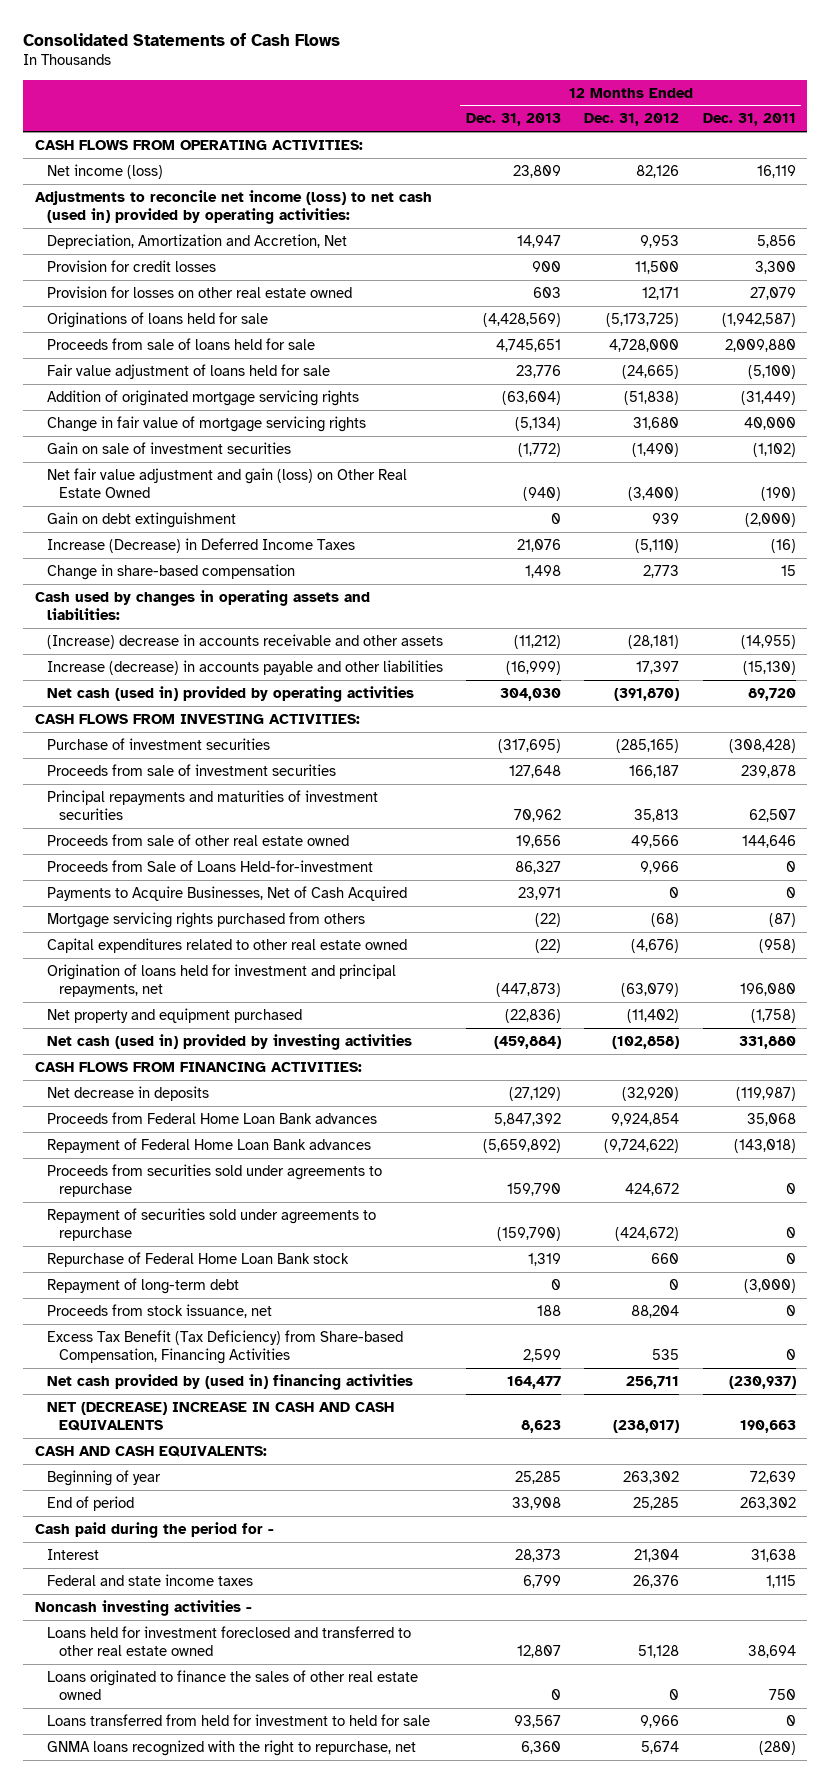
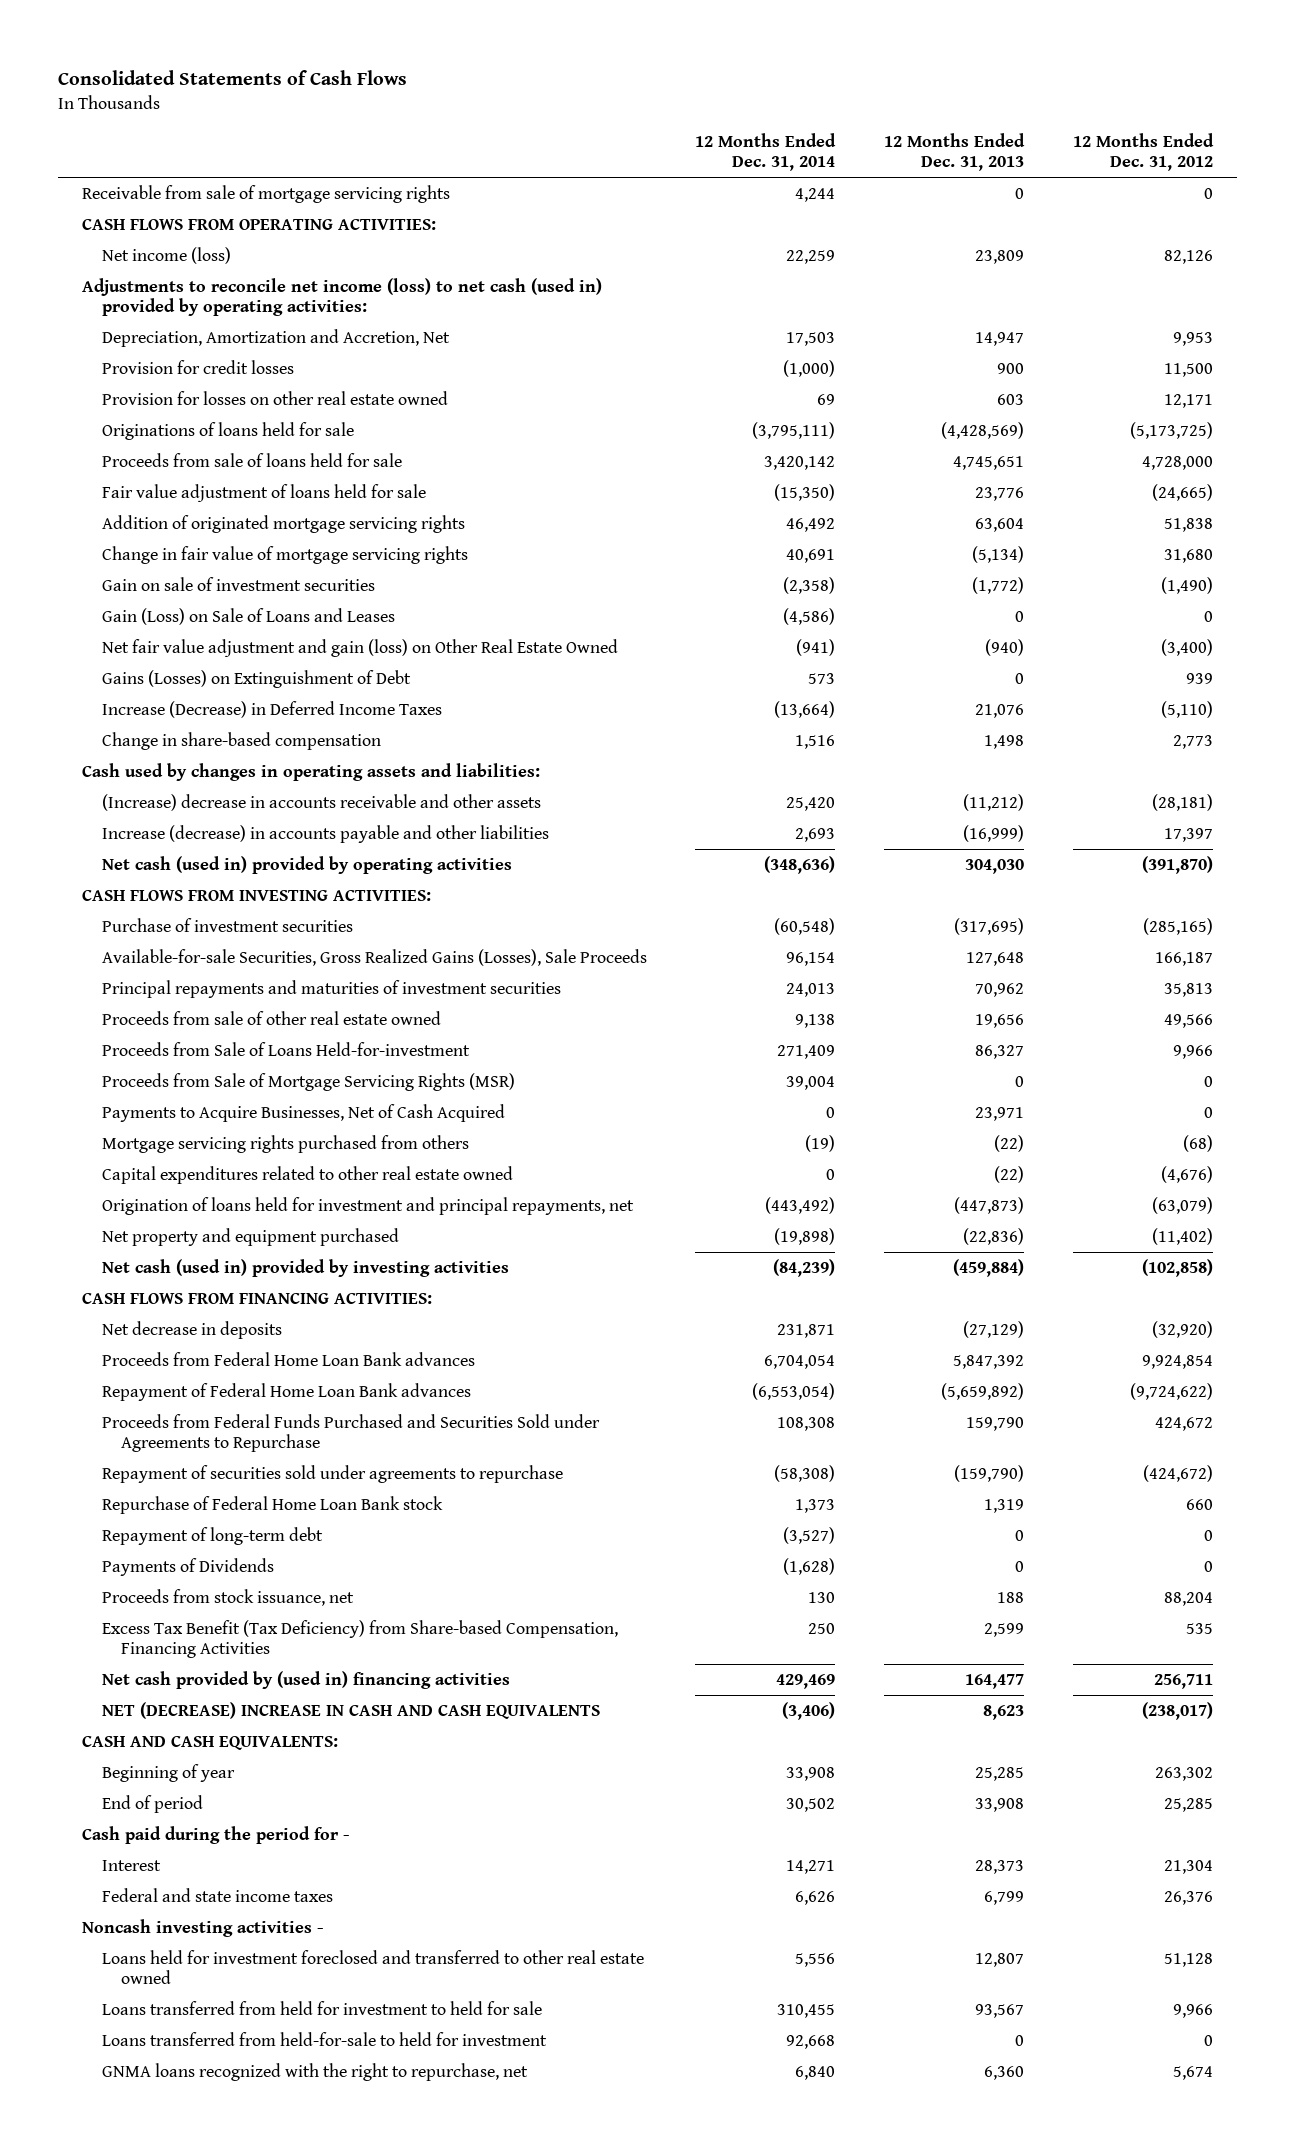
[702,113,796,127] Dec. 31, 2011 -> none
none -> [695,132,837,172] 12 Months Ended Dec. 31, 2014
none -> [82,184,451,203] Receivable from sale of mortgage servicing rights
[501,390,561,405] (63,604) -> [975,517,1025,532] 63,604
[624,390,680,405] (51,838) -> [1163,517,1213,532] 51,838
none -> [101,607,395,625] Gain (Loss) on Sale of Loans and Leases
[46,511,236,528] Gain on debt extinguishment -> [101,669,411,688] Gains (Losses) on Extinguishment of Debt
[46,763,336,776] Proceeds from sale of investment securities -> [101,948,647,966] Available-for-sale Securities, Gross Realized Gains (Losses), Sale Proceeds
none -> [101,1072,515,1091] Proceeds from Sale of Mortgage Servicing Rights (MSR)
[46,1163,382,1197] Proceeds from securities sold under agreements to repurchase -> [101,1413,600,1453] Proceeds from Federal Funds Purchased and Securities Sold under Agreements to Repurchase
none -> [101,1557,274,1576] Payments of Dividends
[46,1669,418,1700] Loans originated to finance the sales of other real estate owned -> none
none -> [101,2031,547,2046] Loans transferred from held-for-sale to held for investment

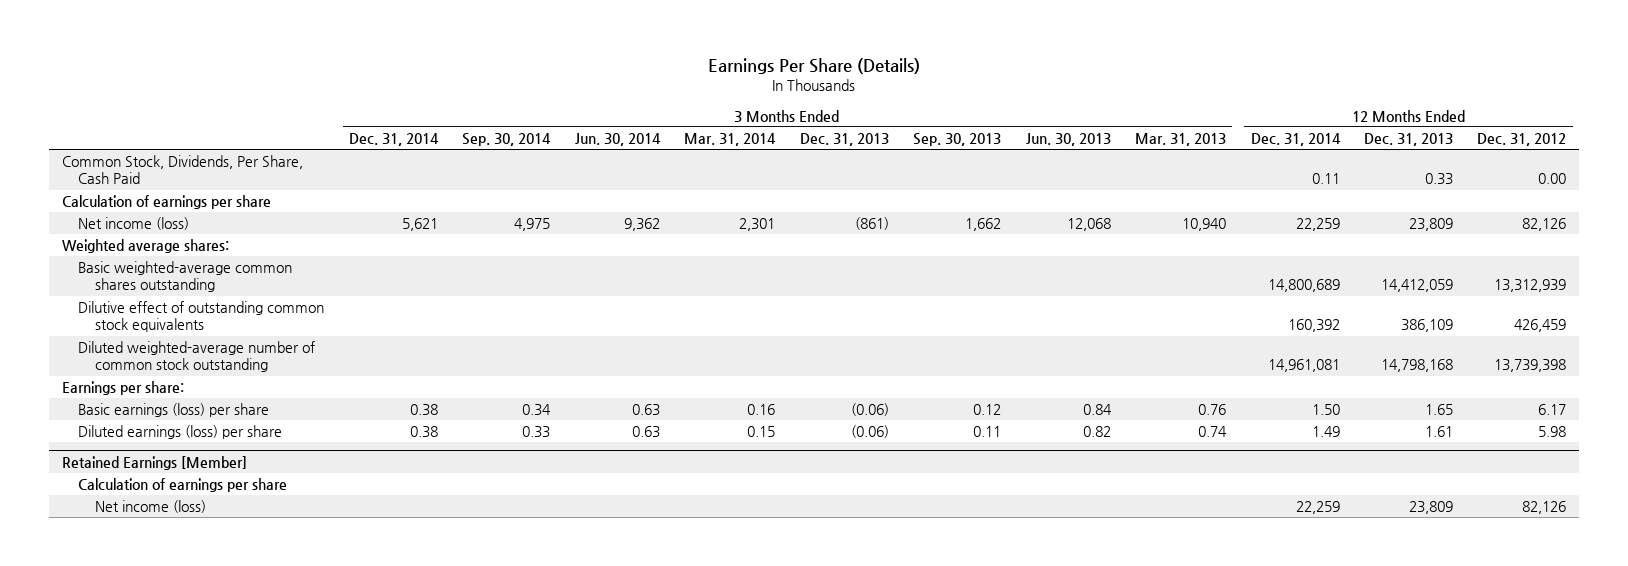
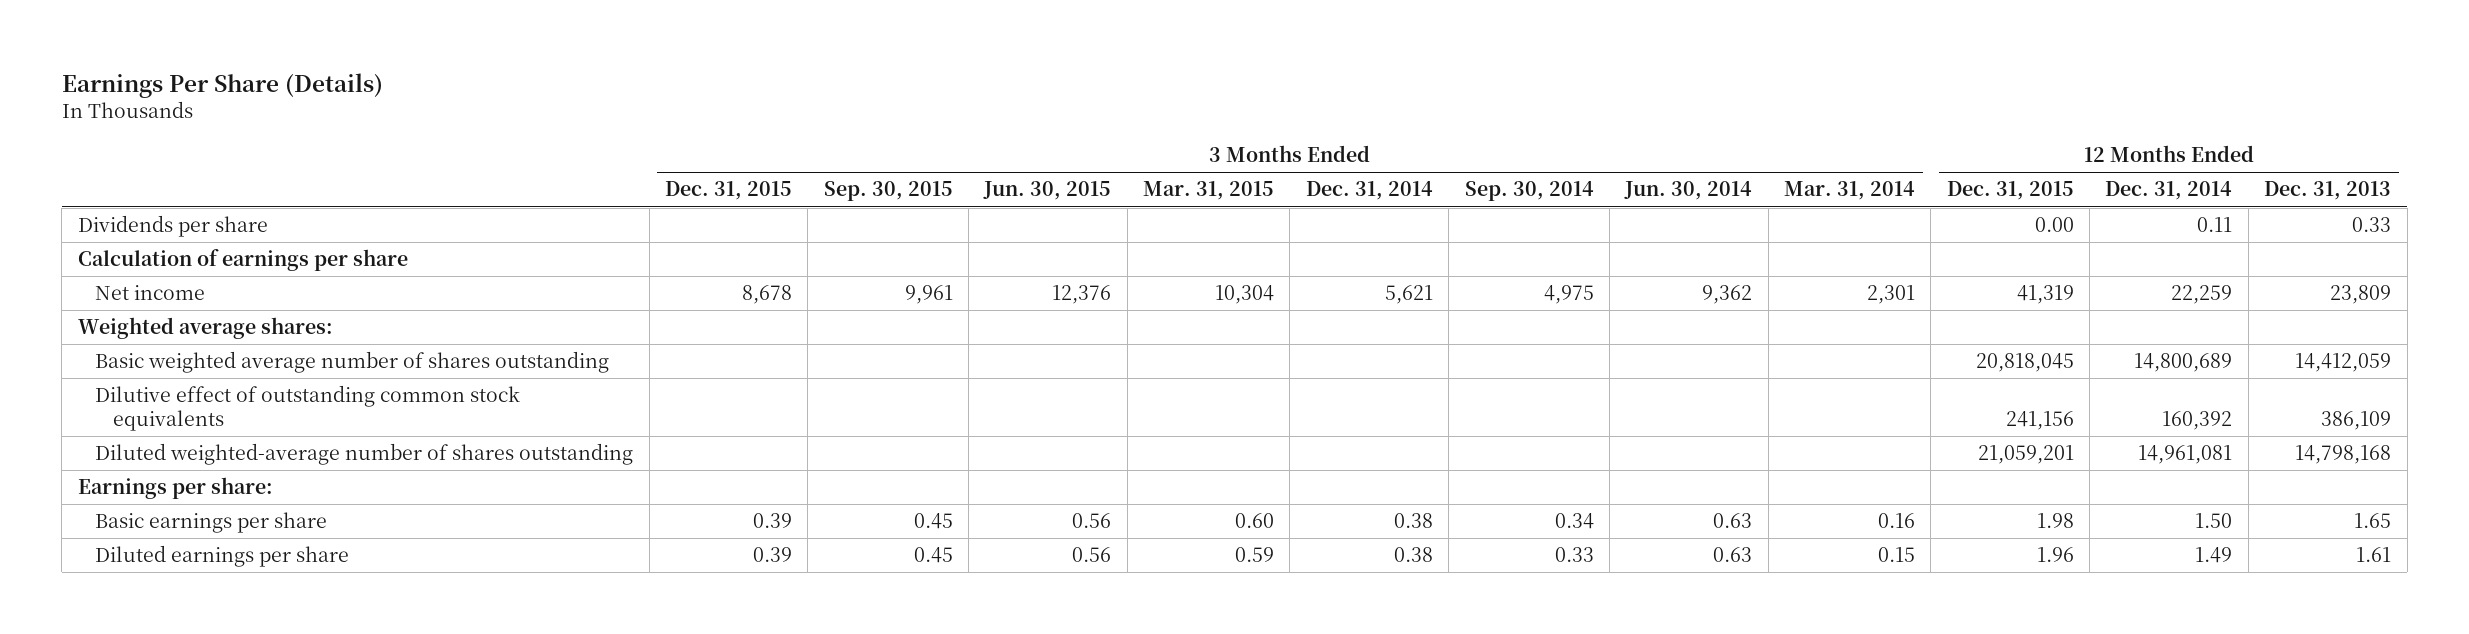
[799,133,889,147] Dec. 31, 2013 -> none
[913,133,1002,147] Sep. 30, 2013 -> none
[1025,133,1111,147] Jun. 30, 2013 -> none
[1135,133,1227,147] Mar. 31, 2013 -> none
[1477,133,1567,147] Dec. 31, 2012 -> none
none -> [664,181,792,201] Dec. 31, 2015
none -> [823,181,953,202] Sep. 30, 2015
none -> [983,181,1112,201] Jun. 30, 2015
none -> [1143,181,1275,201] Mar. 31, 2015
none -> [1946,181,2074,201] Dec. 31, 2015
[61,155,303,185] Common Stock, Dividends, Per Share, Cash Paid -> [77,215,268,238] Dividends per share
[78,217,190,231] Net income (loss) -> [95,285,206,301] Net income
[78,261,293,293] Basic weighted-average common shares outstanding -> [95,351,610,374] Basic weighted average number of shares outstanding
[78,341,316,373] Diluted weighted-average number of common stock outstanding -> [95,443,634,466] Diluted weighted-average number of shares outstanding
[61,455,247,470] Retained Earnings [Member] -> none
[78,478,288,493] Calculation of earnings per share -> none
[94,500,206,514] Net income (loss) -> none
[78,403,270,418] Basic earnings (loss) per share -> [95,512,328,534] Basic earnings per share
[78,425,283,440] Diluted earnings (loss) per share -> [95,545,350,568] Diluted earnings per share

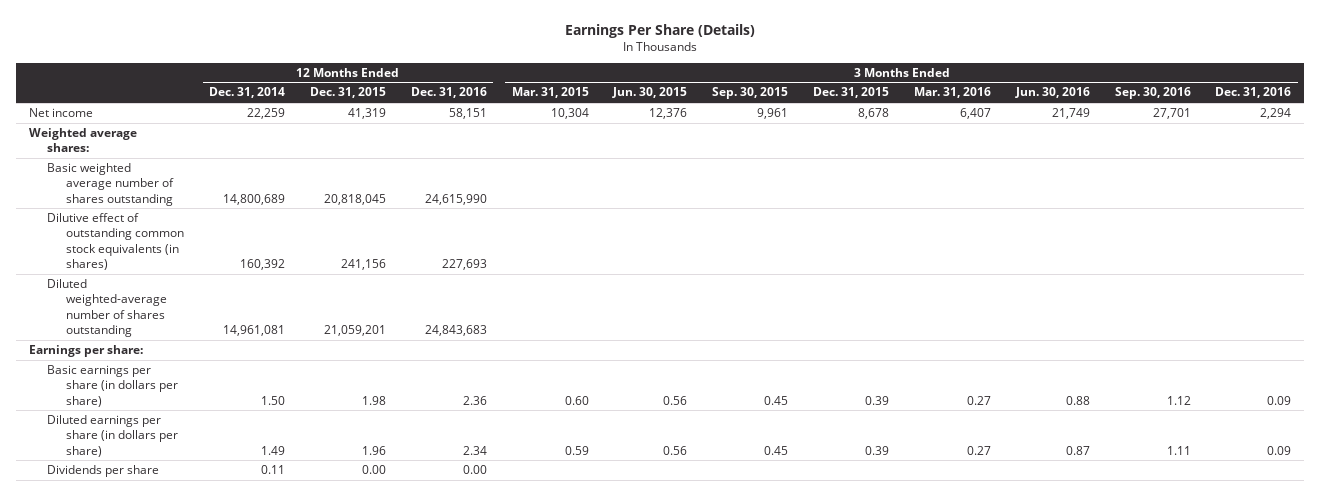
[1305,181,1433,201] Dec. 31, 2014 -> none
[1464,181,1594,202] Sep. 30, 2014 -> none
[1624,181,1753,201] Jun. 30, 2014 -> none
[1783,181,1915,201] Mar. 31, 2014 -> none
[2264,181,2392,201] Dec. 31, 2013 -> none
none -> [410,87,487,99] Dec. 31, 2016
none -> [913,87,991,99] Mar. 31, 2016
none -> [1014,87,1090,99] Jun. 30, 2016
none -> [1114,87,1191,100] Sep. 30, 2016
none -> [1215,87,1292,99] Dec. 31, 2016
[77,249,408,272] Calculation of earnings per share -> none
[95,385,521,432] Dilutive effect of outstanding common stock equivalents -> [47,213,185,271] Dilutive effect of outstanding common stock equivalents (in shares)
[95,512,328,534] Basic earnings per share -> [47,365,179,407] Basic earnings per share (in dollars per share)
[95,545,350,568] Diluted earnings per share -> [47,415,179,457] Diluted earnings per share (in dollars per share)
[77,215,268,238] Dividends per share -> [47,465,160,478] Dividends per share

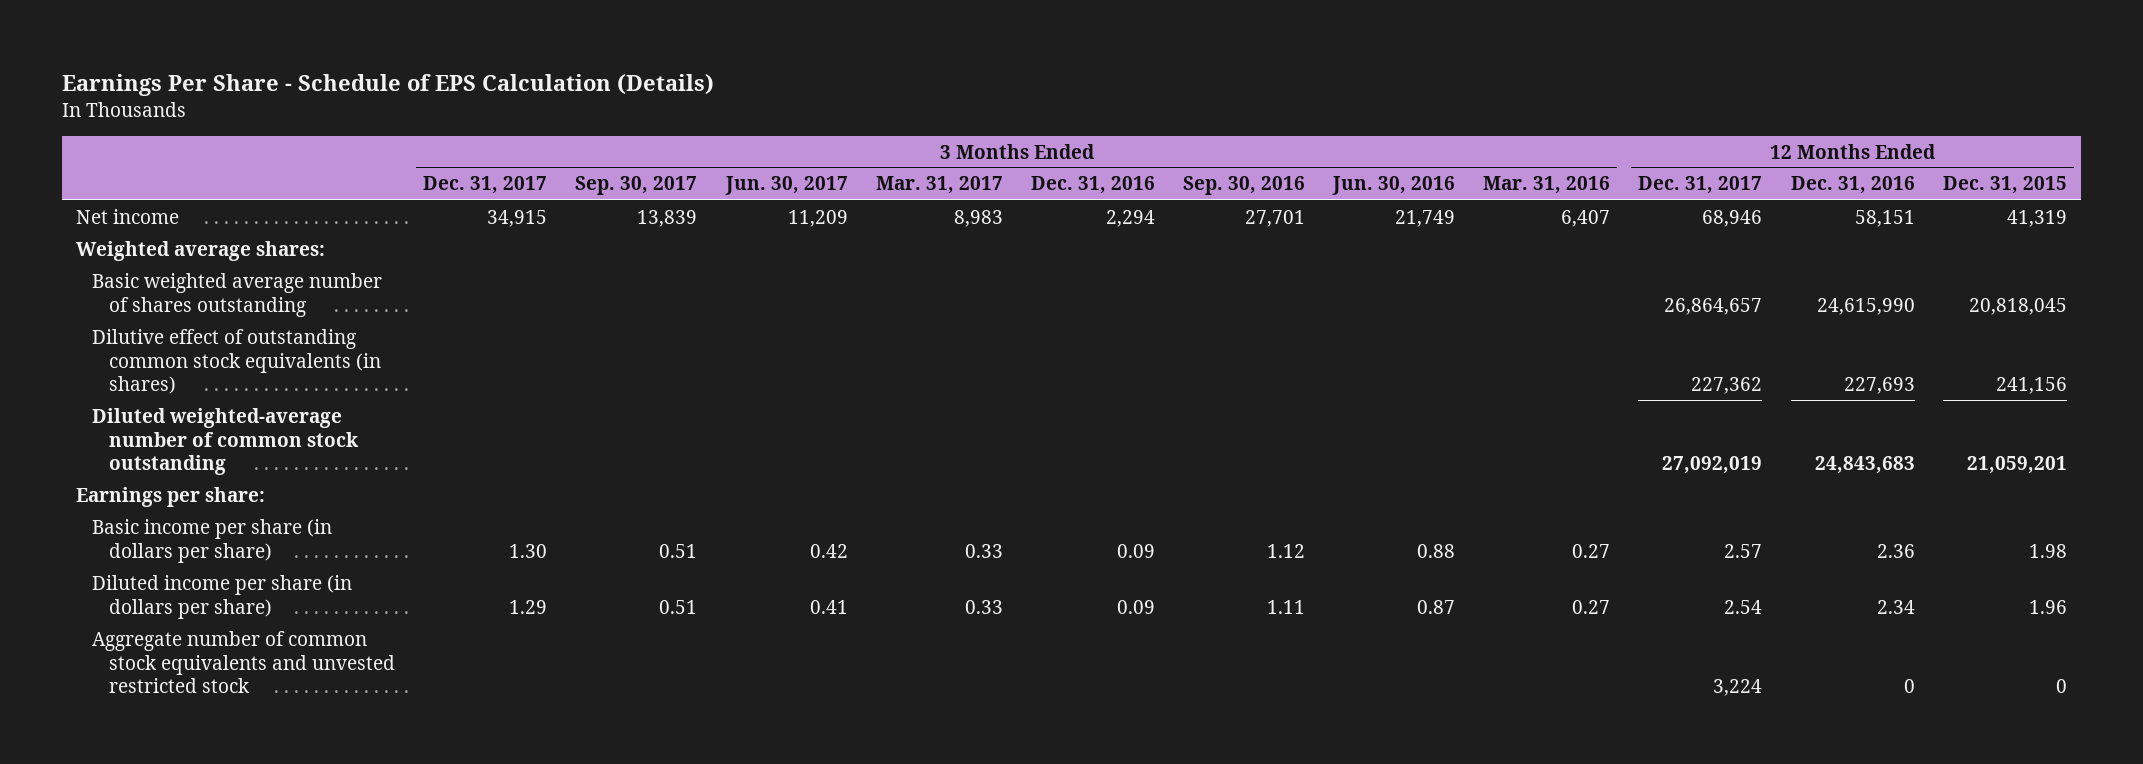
[565,23,756,38] Earnings Per Share (Details) -> [61,74,714,97] Earnings Per Share - Schedule of EPS Calculation (Details)
[209,87,286,99] Dec. 31, 2014 -> none
[511,87,589,99] Mar. 31, 2015 -> none
[612,87,688,99] Jun. 30, 2015 -> none
[712,87,789,100] Sep. 30, 2015 -> none
[813,87,890,99] Dec. 31, 2015 -> none
none -> [423,176,548,195] Dec. 31, 2017
none -> [575,176,698,196] Sep. 30, 2017
none -> [724,176,848,196] Jun. 30, 2017
none -> [875,176,1003,195] Mar. 31, 2017
none -> [1638,176,1763,195] Dec. 31, 2017
[47,279,168,338] Diluted weighted-average number of shares outstanding -> [92,407,360,476] Diluted weighted-average number of common stock outstanding
[47,465,160,478] Dividends per share -> none
[47,365,179,407] Basic earnings per share (in dollars per share) -> [92,518,333,563] Basic income per share (in dollars per share)
[47,415,179,457] Diluted earnings per share (in dollars per share) -> [92,574,353,619] Diluted income per share (in dollars per share)
none -> [92,630,396,694] Aggregate number of common stock equivalents and unvested restricted stock

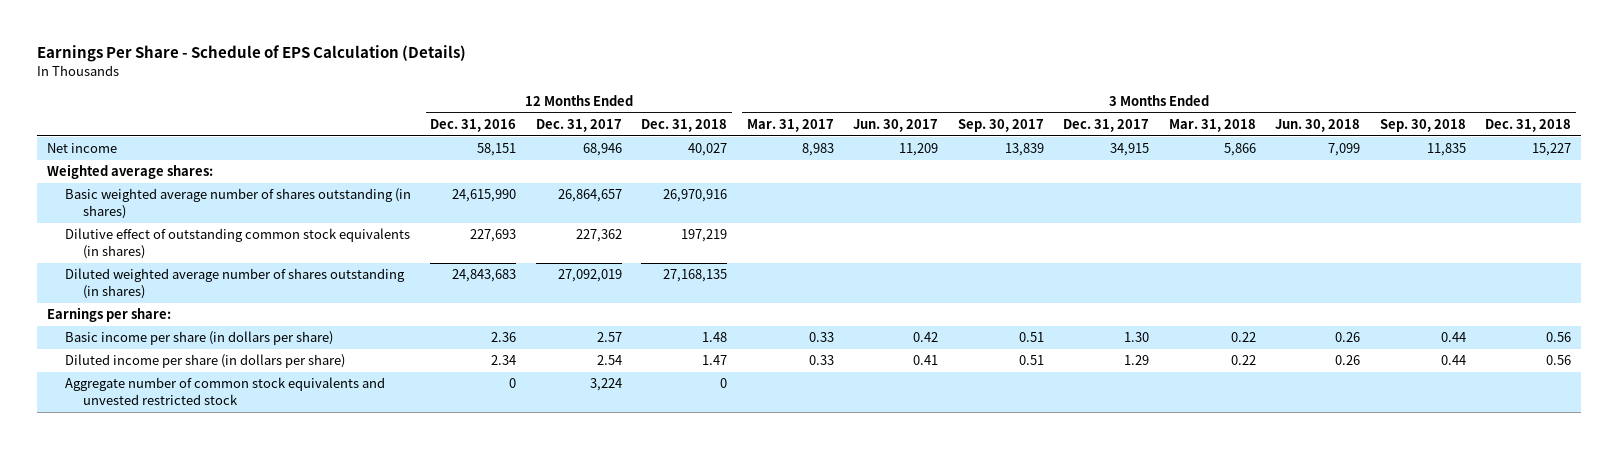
[1030,176,1155,195] Dec. 31, 2016 -> none
[1183,176,1306,196] Sep. 30, 2016 -> none
[1332,176,1456,196] Jun. 30, 2016 -> none
[1483,176,1611,195] Mar. 31, 2016 -> none
[1942,176,2067,195] Dec. 31, 2015 -> none
none -> [641,118,728,132] Dec. 31, 2018
none -> [1168,118,1256,132] Mar. 31, 2018
none -> [1275,118,1361,132] Jun. 30, 2018
none -> [1379,118,1466,132] Sep. 30, 2018
none -> [1485,118,1572,132] Dec. 31, 2018
[92,272,383,317] Basic weighted average number of shares outstanding -> [64,188,411,220] Basic weighted average number of shares outstanding (in shares)
[92,407,360,476] Diluted weighted-average number of common stock outstanding -> [64,268,405,300] Diluted weighted average number of shares outstanding (in shares)

